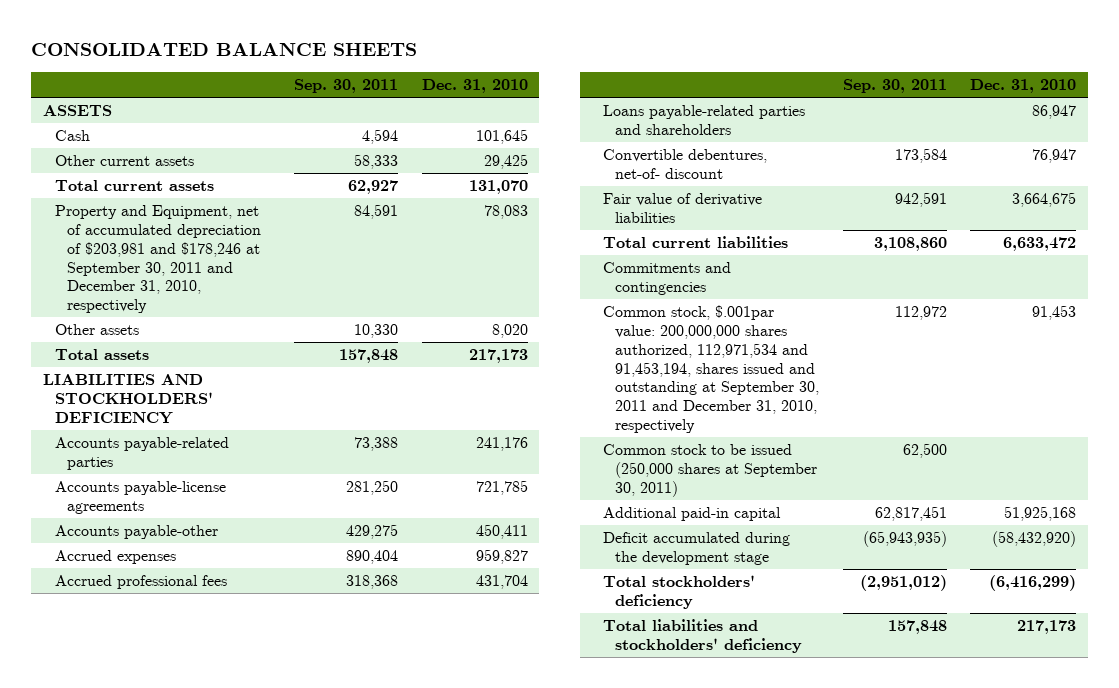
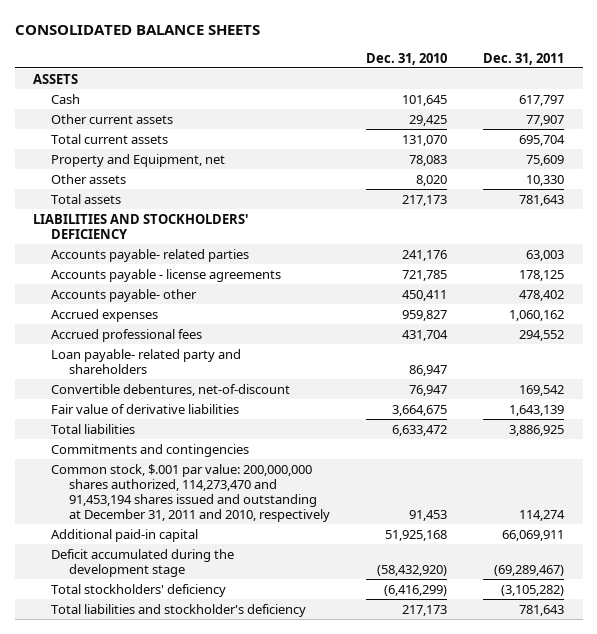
[294,79,399,94] Sep. 30, 2011 -> none
none -> [483,52,565,65] Dec. 31, 2011
[54,205,261,314] Property and Equipment, net of accumulated depreciation of $203,981 and $178,246 at September 30, 2011 and December 31, 2010, respectively -> [50,153,225,167] Property and Equipment, net
[54,437,229,470] Accounts payable-related parties -> [50,248,249,262] Accounts payable- related parties
[54,481,226,514] Accounts payable-license agreements -> [50,268,281,282] Accounts payable - license agreements
[54,525,218,540] Accounts payable-other -> [50,288,197,302] Accounts payable- other
[603,105,806,135] Loans payable-related parties and shareholders -> [50,348,241,374] Loan payable- related party and shareholders
[603,149,768,179] Convertible debentures, net-of- discount -> [50,383,290,396] Convertible debentures, net-of-discount
[603,236,789,249] Total current liabilities -> [50,423,135,434] Total liabilities
[603,444,818,497] Common stock to be issued (250,000 shares at September 30, 2011) -> none
[603,305,820,433] Common stock, $.001par value: 200,000,000 shares authorized, 112,971,534 and 91,453,194, shares issued and outstanding at September 30, 2011 and December 31, 2010, respectively -> [50,463,330,523] Common stock, $.001 par value: 200,000,000 shares authorized, 114,273,470 and 91,453,194 shares issued and outstanding at December 31, 2011 and 2010, respectively
[603,619,803,653] Total liabilities and stockholders' deficiency -> [50,603,306,617] Total liabilities and stockholder's deficiency

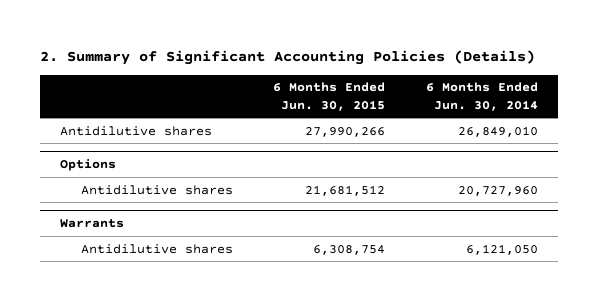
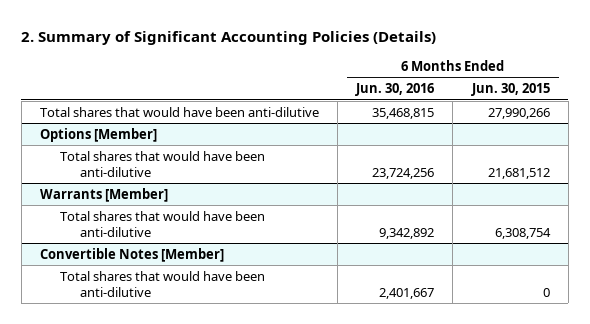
[426,82,539,111] 6 Months Ended Jun. 30, 2014 -> none
none -> [355,83,435,97] Jun. 30, 2016
[60,125,213,136] Antidilutive shares -> [39,106,319,117] Total shares that would have been anti-dilutive
[60,159,117,172] Options -> [39,127,157,142] Options [Member]
[80,184,233,195] Antidilutive shares -> [59,150,265,177] Total shares that would have been anti-dilutive
[60,219,125,229] Warrants -> [39,187,168,202] Warrants [Member]
[80,243,233,254] Antidilutive shares -> [59,210,265,237] Total shares that would have been anti-dilutive
none -> [39,247,224,262] Convertible Notes [Member]
none -> [59,270,265,297] Total shares that would have been anti-dilutive

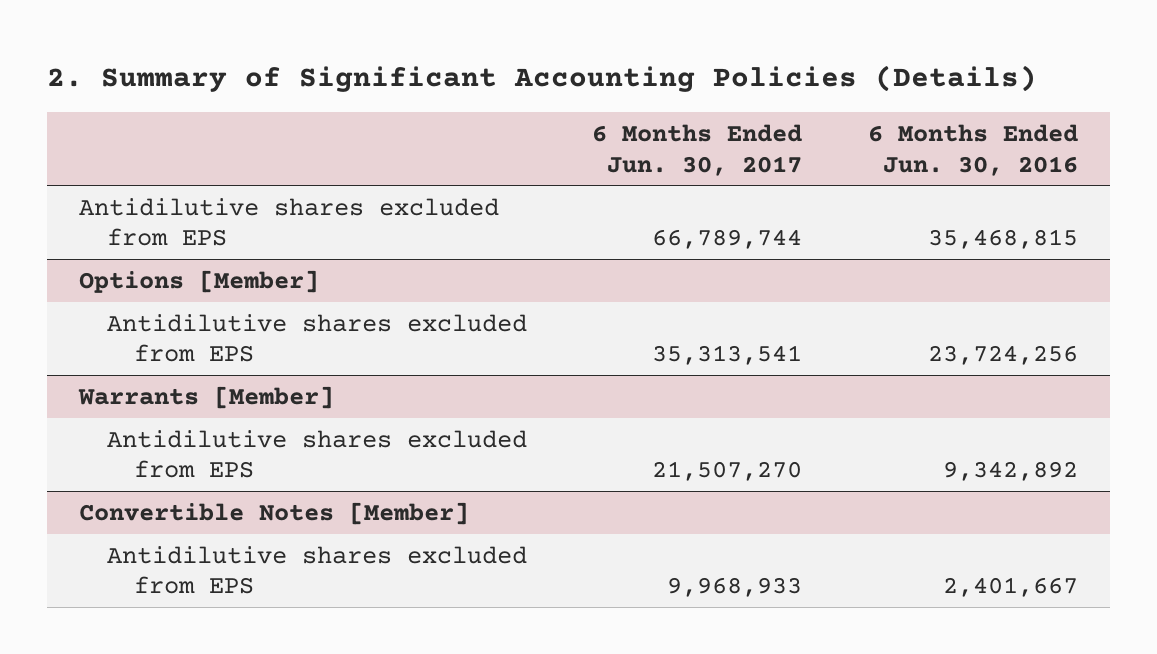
[470,83,550,97] Jun. 30, 2015 -> none
none -> [592,123,803,176] 6 Months Ended Jun. 30, 2017
[39,106,319,117] Total shares that would have been anti-dilutive -> [79,197,500,247] Antidilutive shares excluded from EPS
[59,150,265,177] Total shares that would have been anti-dilutive -> [106,313,527,363] Antidilutive shares excluded from EPS
[59,210,265,237] Total shares that would have been anti-dilutive -> [106,429,527,479] Antidilutive shares excluded from EPS
[59,270,265,297] Total shares that would have been anti-dilutive -> [106,545,527,595] Antidilutive shares excluded from EPS

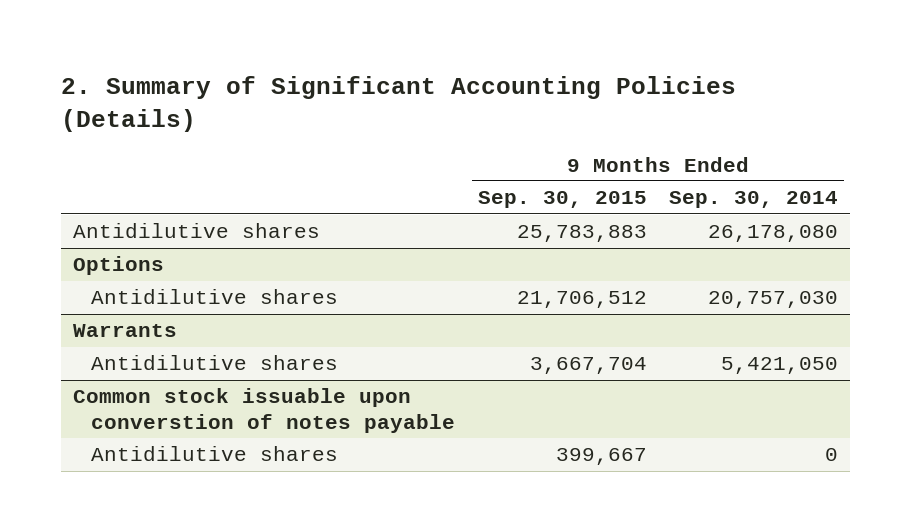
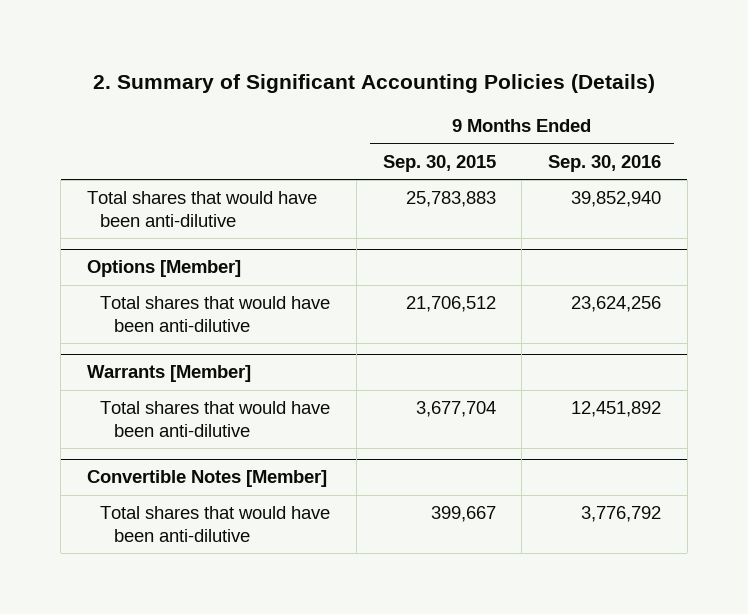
[669,191,839,209] Sep. 30, 2014 -> none
none -> [547,154,661,172] Sep. 30, 2016
[90,355,338,371] Antidilutive shares -> none
[72,388,455,433] Common stock issuable upon converstion of notes payable -> none
[72,223,320,239] Antidilutive shares -> [86,191,317,227] Total shares that would have been anti-dilutive
[72,256,164,276] Options -> [86,260,241,278] Options [Member]
[90,289,338,305] Antidilutive shares -> [100,296,331,332] Total shares that would have been anti-dilutive
[72,324,177,338] Warrants -> [86,365,251,383] Warrants [Member]
none -> [100,401,331,437] Total shares that would have been anti-dilutive
none -> [86,470,327,488] Convertible Notes [Member]
[90,446,338,462] Antidilutive shares -> [100,506,331,542] Total shares that would have been anti-dilutive

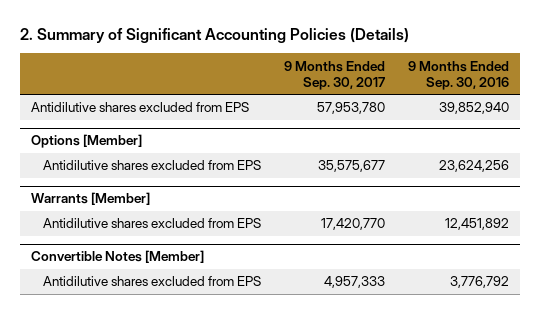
[382,154,496,172] Sep. 30, 2015 -> none
none -> [284,60,386,91] 9 Months Ended Sep. 30, 2017
[86,191,317,227] Total shares that would have been anti-dilutive -> [31,102,250,113] Antidilutive shares excluded from EPS
[100,296,331,332] Total shares that would have been anti-dilutive -> [43,160,262,171] Antidilutive shares excluded from EPS
[100,401,331,437] Total shares that would have been anti-dilutive -> [43,218,262,229] Antidilutive shares excluded from EPS
[100,506,331,542] Total shares that would have been anti-dilutive -> [43,276,262,287] Antidilutive shares excluded from EPS

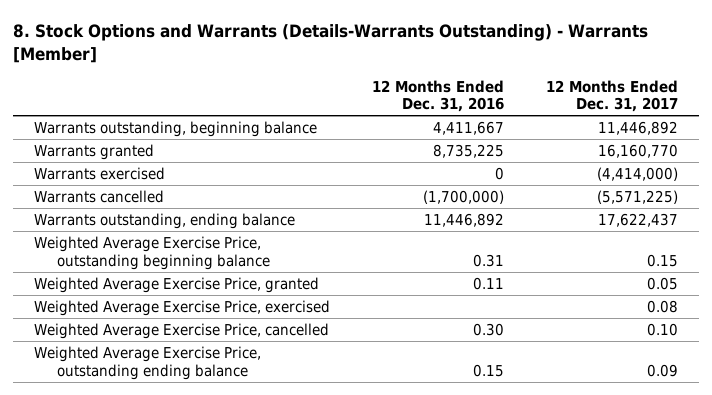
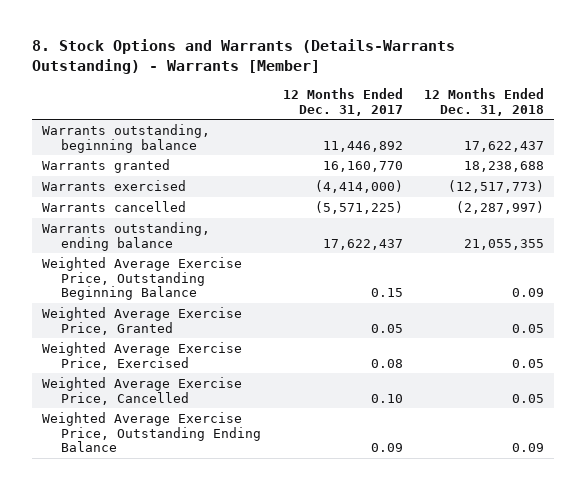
[372,79,505,113] 12 Months Ended Dec. 31, 2016 -> none
none -> [423,87,544,116] 12 Months Ended Dec. 31, 2018
[34,235,271,270] Weighted Average Exercise Price, outstanding beginning balance -> [42,256,243,301] Weighted Average Exercise Price, Outstanding Beginning Balance
[34,276,320,293] Weighted Average Exercise Price, granted -> [42,306,243,335] Weighted Average Exercise Price, Granted
[34,299,331,316] Weighted Average Exercise Price, exercised -> [42,341,243,370] Weighted Average Exercise Price, Exercised
[34,322,330,339] Weighted Average Exercise Price, cancelled -> [42,376,243,405] Weighted Average Exercise Price, Cancelled
[34,345,262,380] Weighted Average Exercise Price, outstanding ending balance -> [42,411,262,453] Weighted Average Exercise Price, Outstanding Ending Balance

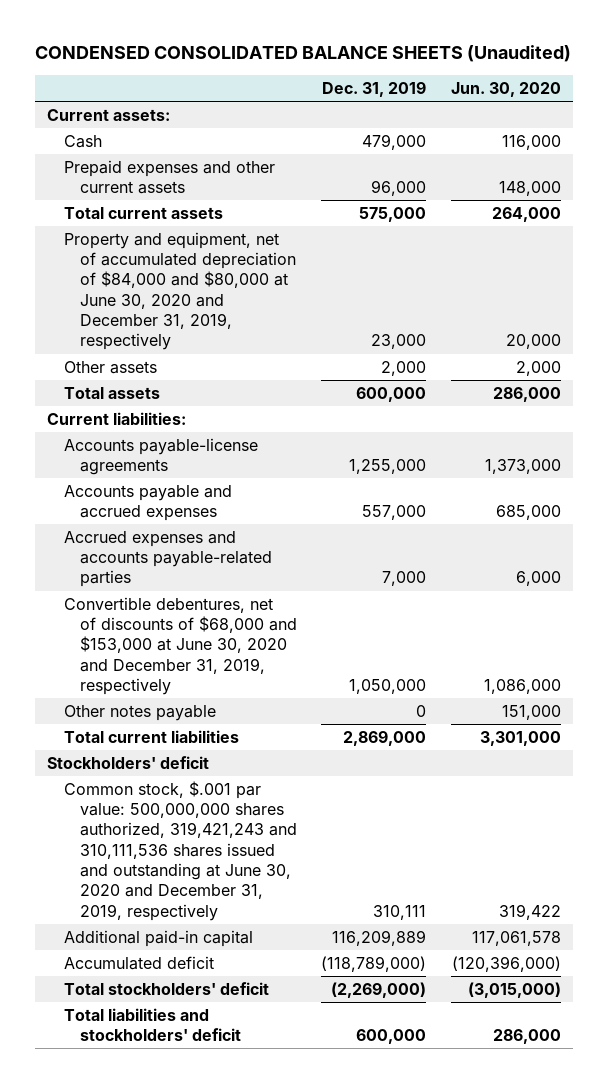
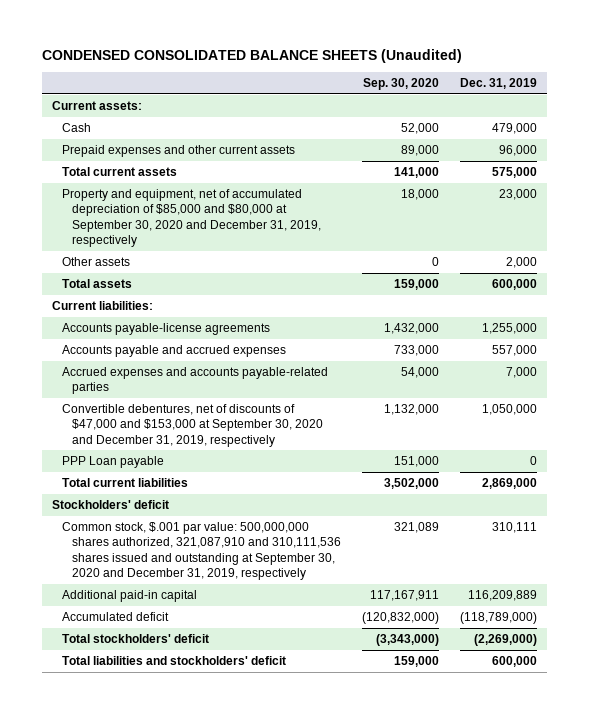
[450,82,561,98] Jun. 30, 2020 -> none
none -> [362,78,439,91] Sep. 30, 2020
[63,231,297,351] Property and equipment, net of accumulated depreciation of $84,000 and $80,000 at June 30, 2020 and December 31, 2019, respectively -> [61,188,321,248] Property and equipment, net of accumulated depreciation of $85,000 and $80,000 at September 30, 2020 and December 31, 2019, respectively
[63,596,298,696] Convertible debentures, net of discounts of $68,000 and $153,000 at June 30, 2020 and December 31, 2019, respectively -> [61,403,323,447] Convertible debentures, net of discounts of $47,000 and $153,000 at September 30, 2020 and December 31, 2019, respectively
[63,704,216,721] Other notes payable -> [61,455,164,468] PPP Loan payable
[63,780,298,921] Common stock, $.001 par value: 500,000,000 shares authorized, 319,421,243 and 310,111,536 shares issued and outstanding at June 30, 2020 and December 31, 2019, respectively -> [61,521,341,581] Common stock, $.001 par value: 500,000,000 shares authorized, 321,087,910 and 310,111,536 shares issued and outstanding at September 30, 2020 and December 31, 2019, respectively

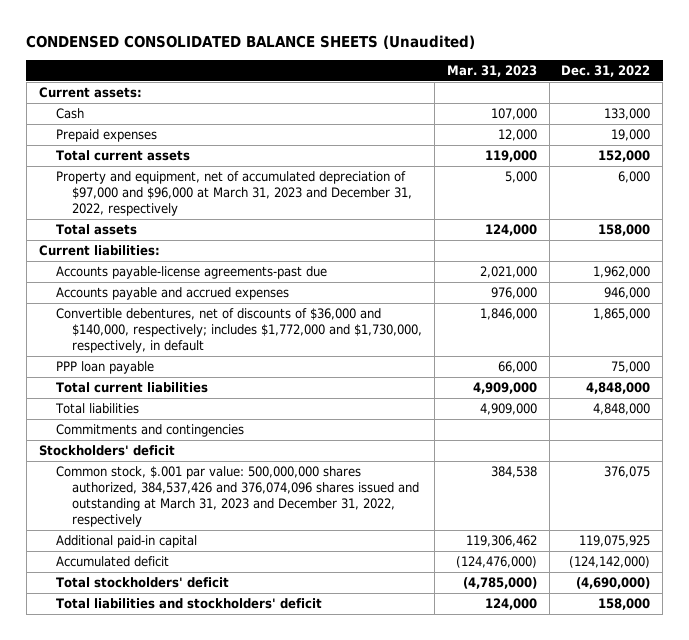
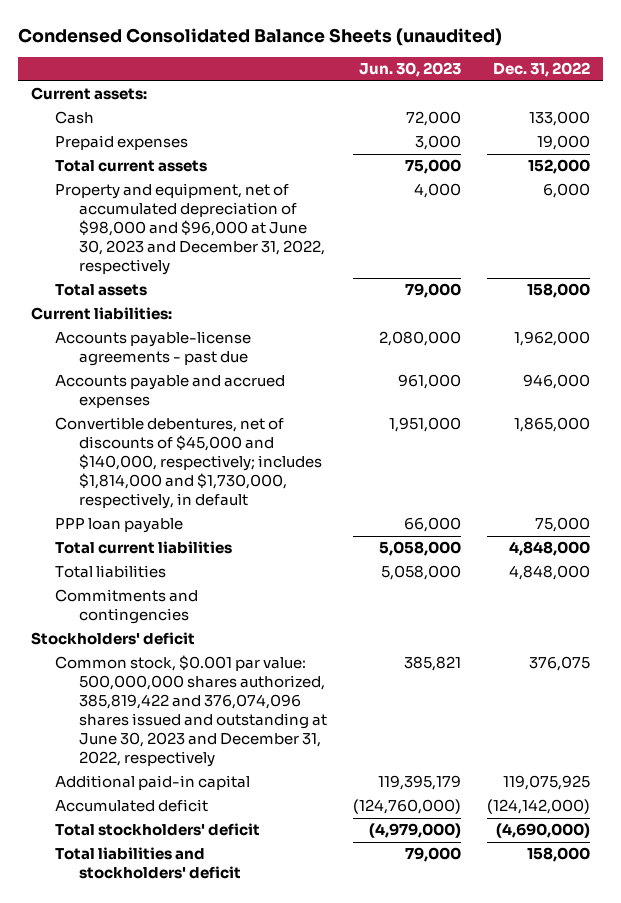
[26,35,476,50] CONDENSED CONSOLIDATED BALANCE SHEETS (Unaudited) -> [18,27,503,46] Condensed Consolidated Balance Sheets (unaudited)
[446,65,537,78] Mar. 31, 2023 -> none
none -> [358,62,461,78] Jun. 30, 2023
[55,171,413,217] Property and equipment, net of accumulated depreciation of $97,000 and $96,000 at March 31, 2023 and December 31, 2022, respectively -> [54,183,325,276] Property and equipment, net of accumulated depreciation of $98,000 and $96,000 at June 30, 2023 and December 31, 2022, respectively
[55,266,327,280] Accounts payable-license agreements-past due -> [54,331,251,367] Accounts payable-license agreements - past due
[55,308,423,354] Convertible debentures, net of discounts of $36,000 and $140,000, respectively; includes $1,772,000 and $1,730,000, respectively, in default -> [54,417,322,510] Convertible debentures, net of discounts of $45,000 and $140,000, respectively; includes $1,814,000 and $1,730,000, respectively, in default
[55,466,420,528] Common stock, $.001 par value: 500,000,000 shares authorized, 384,537,426 and 376,074,096 shares issued and outstanding at March 31, 2023 and December 31, 2022, respectively -> [54,655,327,768] Common stock, $0.001 par value: 500,000,000 shares authorized, 385,819,422 and 376,074,096 shares issued and outstanding at June 30, 2023 and December 31, 2022, respectively

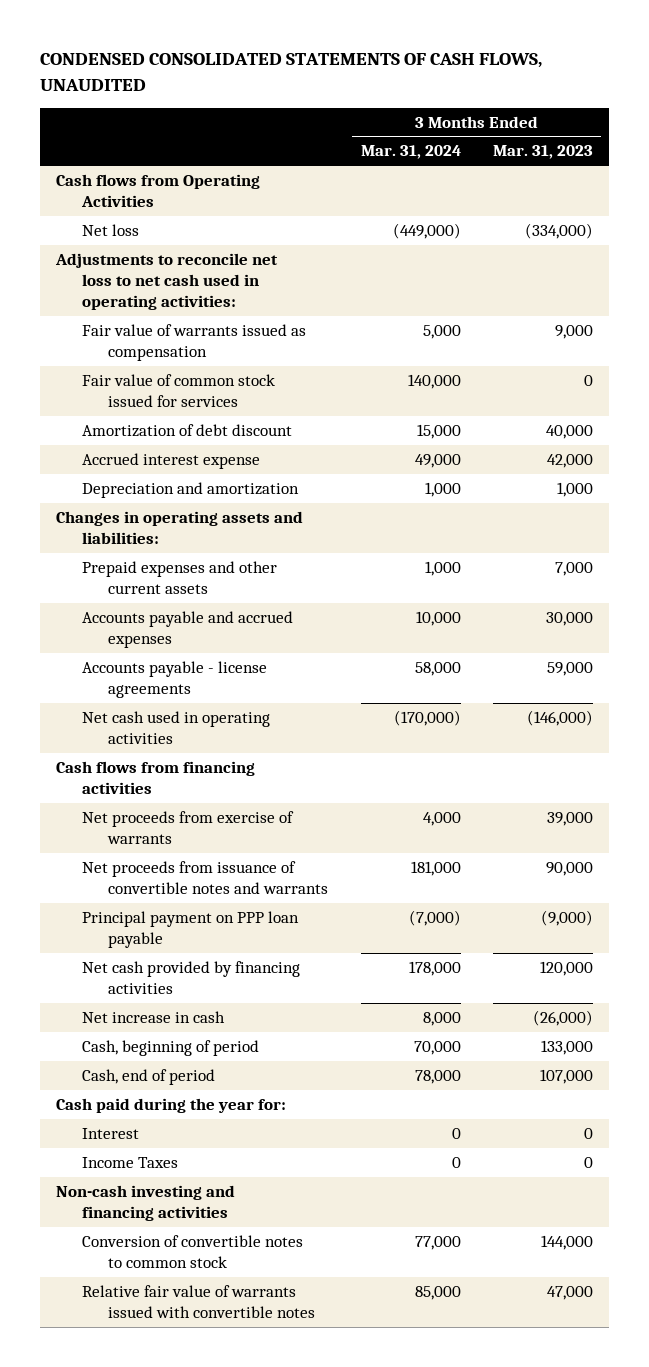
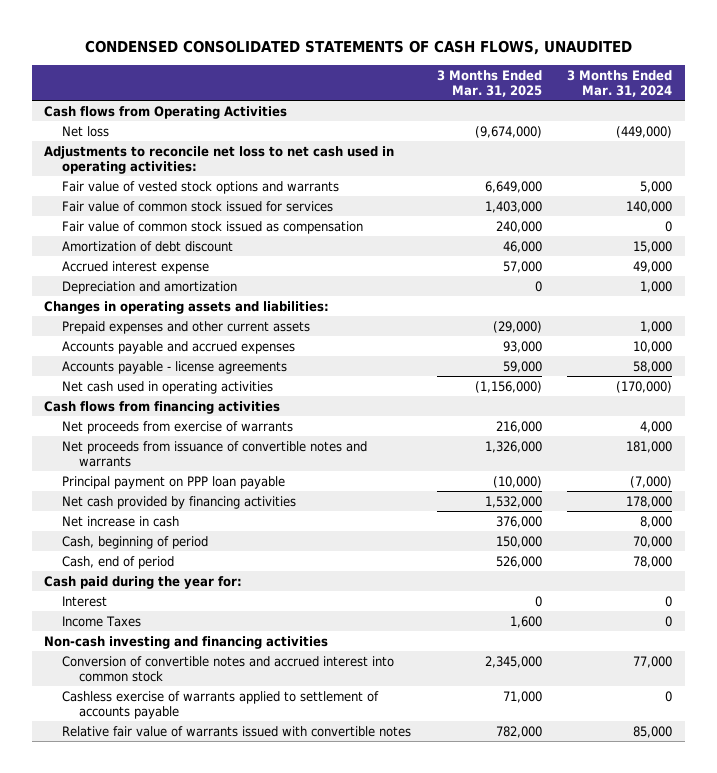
[492,145,593,160] Mar. 31, 2023 -> none
none -> [436,69,542,97] 3 Months Ended Mar. 31, 2025
[82,324,307,361] Fair value of warrants issued as compensation -> none
none -> [61,180,339,194] Fair value of vested stock options and warrants
none -> [61,220,363,234] Fair value of common stock issued as compensation
[82,1235,304,1268] Conversion of convertible notes to common stock -> [61,655,394,682] Conversion of convertible notes and accrued interest into common stock
none -> [61,690,379,719] Cashless exercise of warrants applied to settlement of accounts payable

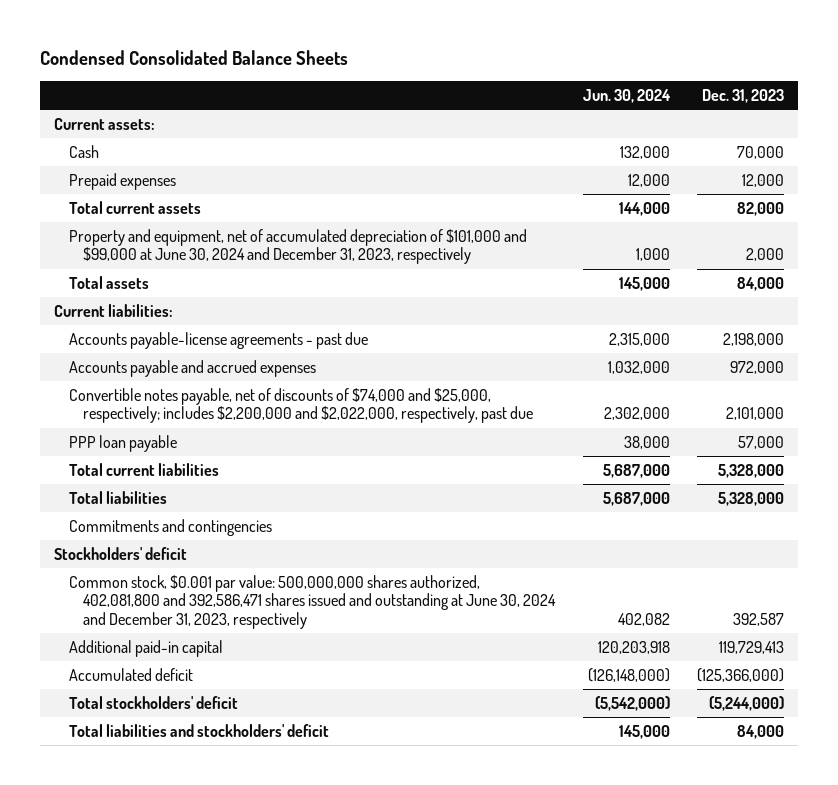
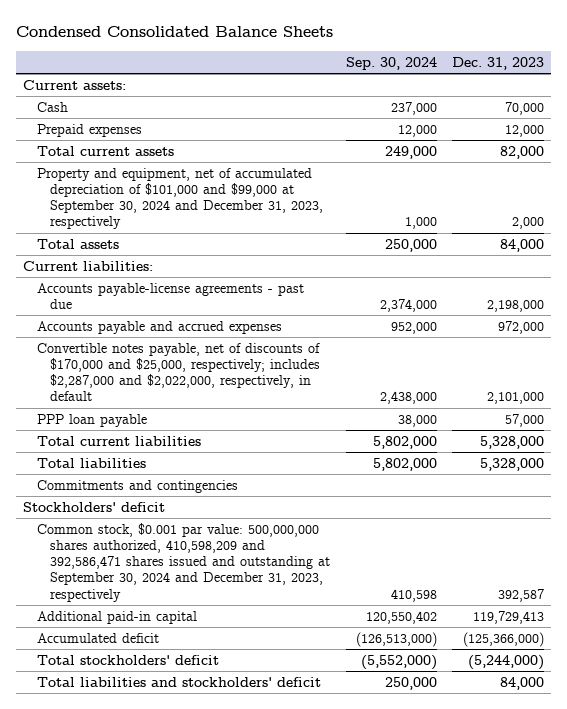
[582,89,671,104] Jun. 30, 2024 -> none
none -> [345,57,437,71] Sep. 30, 2024
[68,228,527,265] Property and equipment, net of accumulated depreciation of $101,000 and $99,000 at June 30, 2024 and December 31, 2023, respectively -> [36,167,324,230] Property and equipment, net of accumulated depreciation of $101,000 and $99,000 at September 30, 2024 and December 31, 2023, respectively
[68,387,534,424] Convertible notes payable, net of discounts of $74,000 and $25,000, respectively; includes $2,200,000 and $2,022,000, respectively, past due -> [36,342,321,402] Convertible notes payable, net of discounts of $170,000 and $25,000, respectively; includes $2,287,000 and $2,022,000, respectively, in default
[68,574,557,630] Common stock, $0.001 par value: 500,000,000 shares authorized, 402,081,800 and 392,586,471 shares issued and outstanding at June 30, 2024 and December 31, 2023, respectively -> [36,522,331,602] Common stock, $0.001 par value: 500,000,000 shares authorized, 410,598,209 and 392,586,471 shares issued and outstanding at September 30, 2024 and December 31, 2023, respectively

